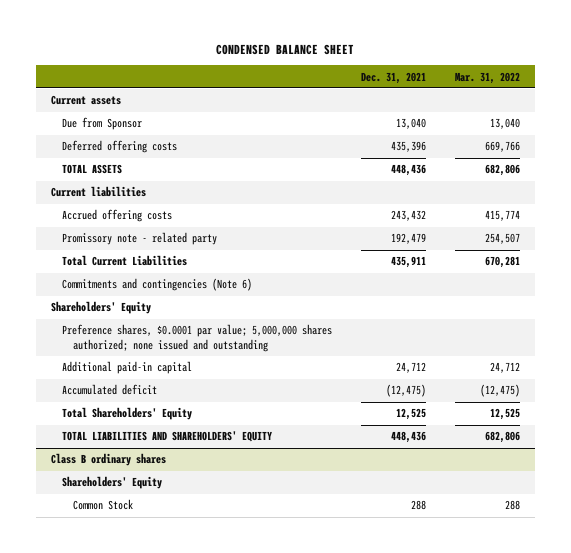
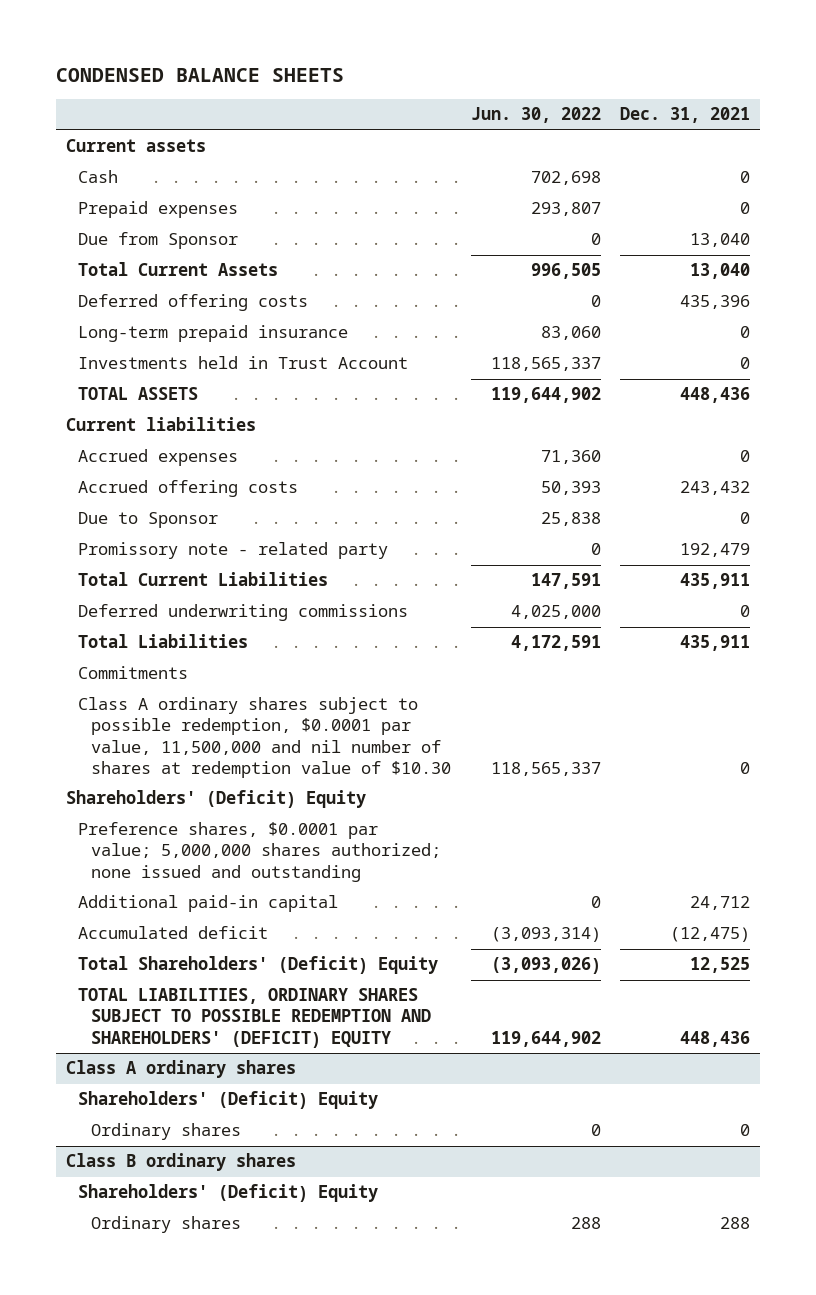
[216,43,355,55] CONDENSED BALANCE SHEET -> [55,68,344,83] CONDENSED BALANCE SHEETS
[455,71,521,84] Mar. 31, 2022 -> none
none -> [470,107,601,124] Jun. 30, 2022
none -> [78,170,119,184] Cash
none -> [78,201,239,219] Prepaid expenses
none -> [78,262,279,277] Total Current Assets
none -> [78,325,349,343] Long-term prepaid insurance
none -> [78,356,409,370] Investments held in Trust Account
none -> [78,449,239,467] Accrued expenses
none -> [78,512,219,529] Due to Sponsor
none -> [78,604,409,622] Deferred underwriting commissions
none -> [78,634,249,649] Total Liabilities
[61,278,252,292] Commitments and contingencies (Note 6) -> [78,666,189,680] Commitments
none -> [78,697,452,778] Class A ordinary shares subject to possible redemption, $0.0001 par value, 11,500,000 and nil number of shares at redemption value of $10.30
[50,301,151,315] Shareholders' Equity -> [65,790,366,809] Shareholders' (Deficit) Equity
[61,407,192,421] Total Shareholders' Equity -> [78,956,439,975] Total Shareholders' (Deficit) Equity
[61,431,272,443] TOTAL LIABILITIES AND SHAREHOLDERS' EQUITY -> [78,988,432,1048] TOTAL LIABILITIES, ORDINARY SHARES SUBJECT TO POSSIBLE REDEMPTION AND SHAREHOLDERS' (DEFICIT) EQUITY
none -> [65,1060,296,1079] Class A ordinary shares
none -> [78,1091,379,1110] Shareholders' (Deficit) Equity
none -> [91,1123,242,1141] Ordinary shares
[61,476,162,490] Shareholders' Equity -> [78,1184,379,1203] Shareholders' (Deficit) Equity
[73,499,134,511] Common Stock -> [91,1216,242,1234] Ordinary shares

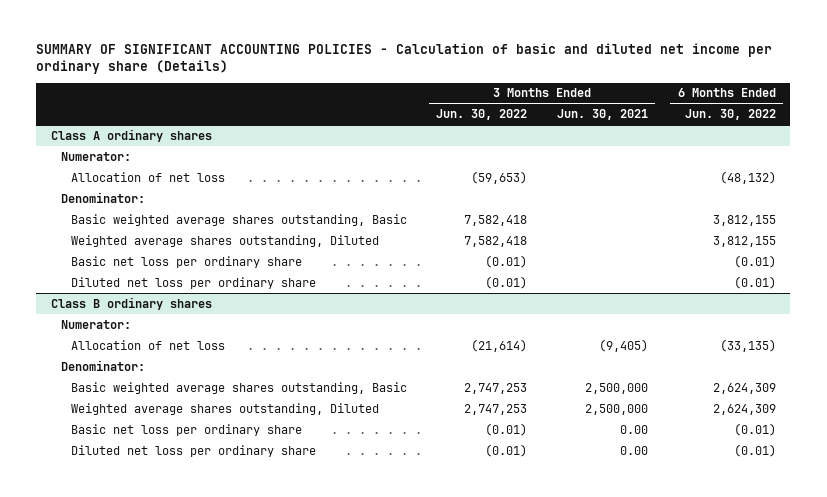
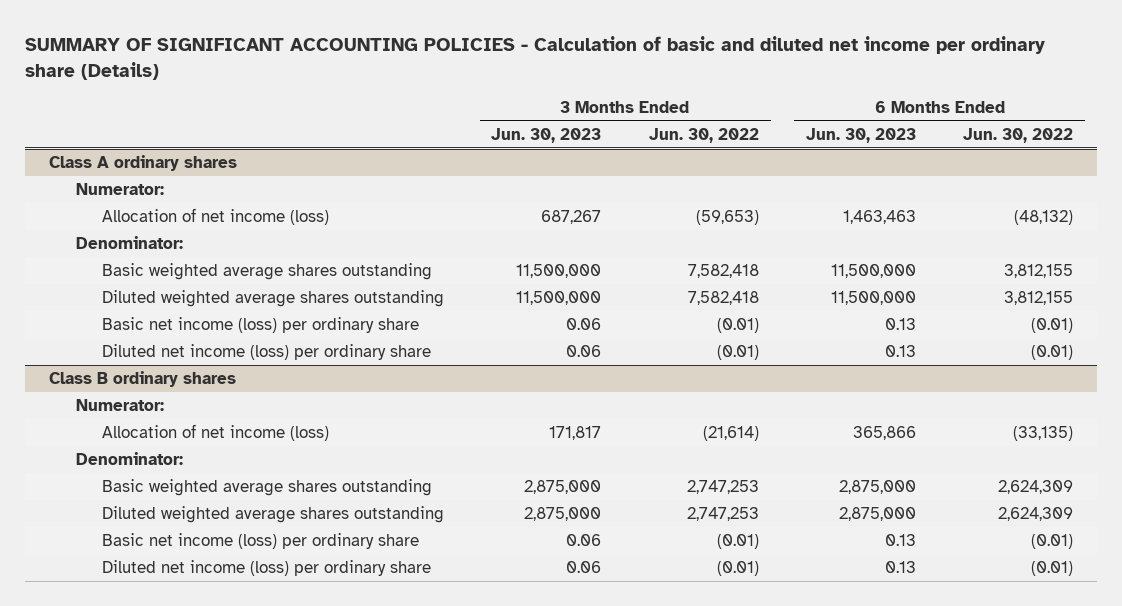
[557,109,649,121] Jun. 30, 2021 -> none
none -> [491,128,602,144] Jun. 30, 2023
none -> [806,128,917,144] Jun. 30, 2023
[70,171,225,182] Allocation of net loss -> [102,208,330,226] Allocation of net income (loss)
[70,213,407,226] Basic weighted average shares outstanding, Basic -> [102,263,433,281] Basic weighted average shares outstanding
[70,234,379,247] Weighted average shares outstanding, Diluted -> [102,290,445,308] Diluted weighted average shares outstanding
[70,255,302,268] Basic net loss per ordinary share -> [102,317,420,334] Basic net income (loss) per ordinary share
[70,276,316,289] Diluted net loss per ordinary share -> [102,344,432,361] Diluted net income (loss) per ordinary share
[70,339,225,350] Allocation of net loss -> [102,424,330,442] Allocation of net income (loss)
[70,381,407,394] Basic weighted average shares outstanding, Basic -> [102,479,433,497] Basic weighted average shares outstanding
[70,402,379,415] Weighted average shares outstanding, Diluted -> [102,506,445,524] Diluted weighted average shares outstanding
[70,423,302,436] Basic net loss per ordinary share -> [102,533,420,550] Basic net income (loss) per ordinary share
[70,444,316,457] Diluted net loss per ordinary share -> [102,560,432,577] Diluted net income (loss) per ordinary share

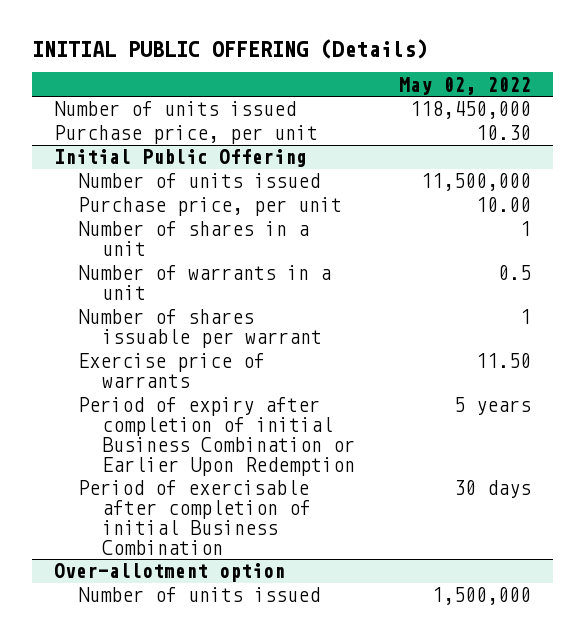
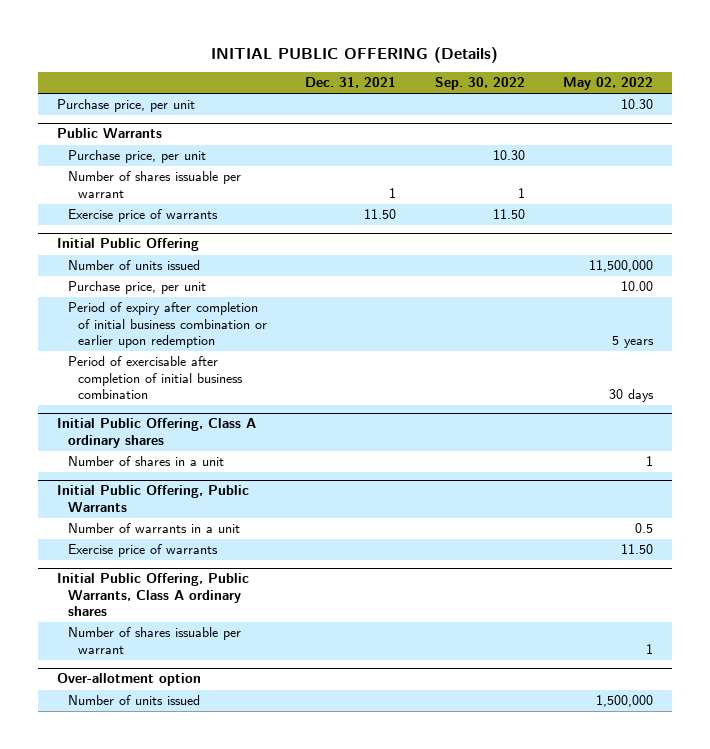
none -> [305,77,397,89] Dec. 31, 2021
none -> [434,77,525,91] Sep. 30, 2022
[53,101,296,117] Number of units issued -> none
none -> [57,128,163,139] Public Warrants
none -> [67,150,206,164] Purchase price, per unit
none -> [67,171,241,198] Number of shares issuable per warrant
none -> [67,209,218,223] Exercise price of warrants
none -> [67,302,267,348] Period of expiry after completion of initial business combination or earlier upon redemption
none -> [67,356,243,399] Period of exercisable after completion of initial business combination
none -> [57,418,257,448] Initial Public Offering, Class A ordinary shares
none -> [57,485,250,512] Initial Public Offering, Public Warrants
[77,309,322,349] Number of shares issuable per warrant -> none
[77,397,355,476] Period of expiry after completion of initial Business Combination or Earlier Upon Redemption -> none
[77,480,311,555] Period of exercisable after completion of initial Business Combination -> none
none -> [57,573,250,617] Initial Public Offering, Public Warrants, Class A ordinary shares
none -> [67,627,241,654] Number of shares issuable per warrant

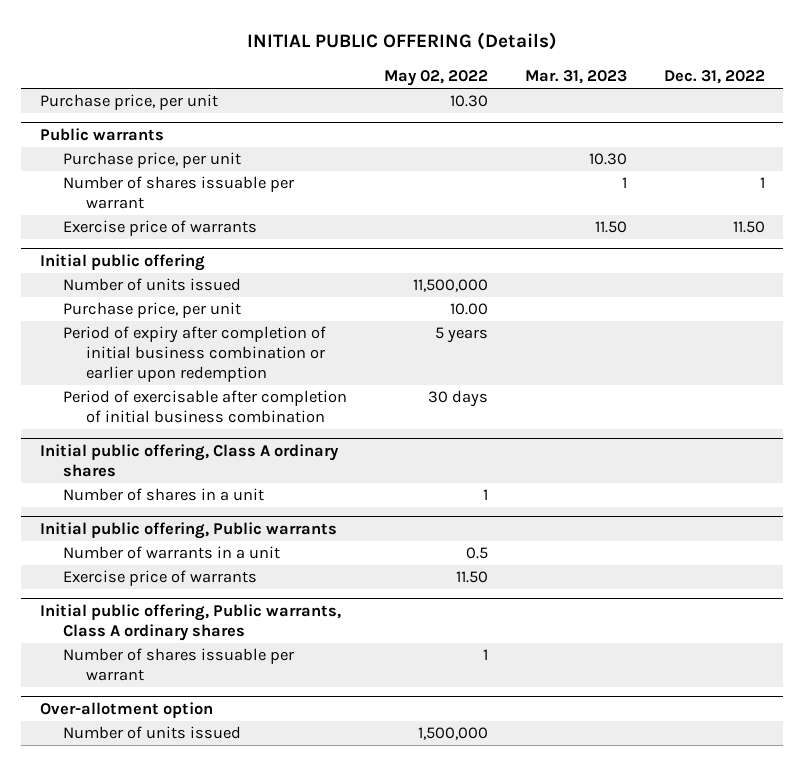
[305,77,397,89] Dec. 31, 2021 -> none
[434,77,525,91] Sep. 30, 2022 -> none
none -> [524,70,627,85] Mar. 31, 2023
none -> [663,70,765,85] Dec. 31, 2022
[57,128,163,139] Public Warrants -> [39,128,164,142] Public warrants
[57,238,200,252] Initial Public Offering -> [39,254,205,272] Initial public offering
[57,418,257,448] Initial Public Offering, Class A ordinary shares -> [39,444,339,478] Initial public offering, Class A ordinary shares
[57,485,250,512] Initial Public Offering, Public Warrants -> [39,522,337,540] Initial public offering, Public warrants
[57,573,250,617] Initial Public Offering, Public Warrants, Class A ordinary shares -> [39,604,341,642] Initial public offering, Public warrants, Class A ordinary shares

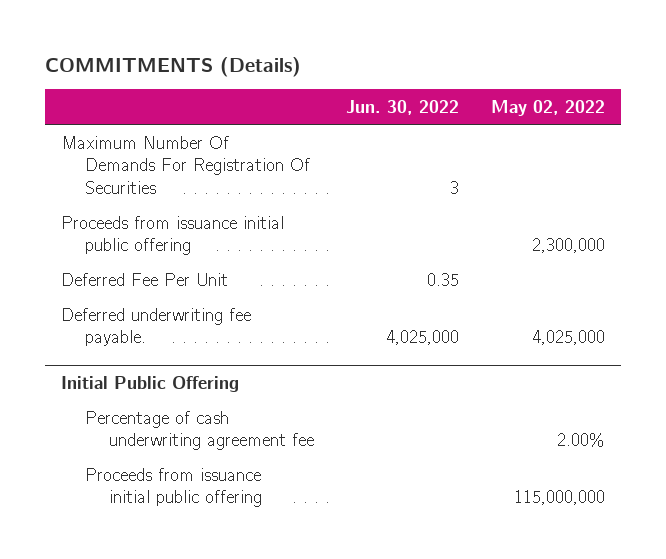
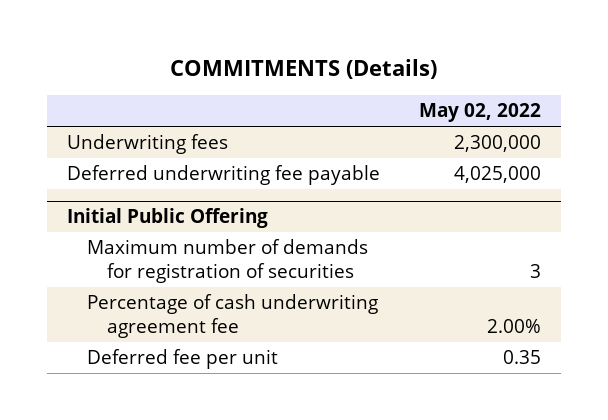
[346,99,460,115] Jun. 30, 2022 -> none
[60,135,311,194] Maximum Number Of Demands For Registration Of Securities -> none
[60,215,284,256] Proceeds from issuance initial public offering -> none
[60,272,228,286] Deferred Fee Per Unit -> none
none -> [66,134,228,155] Underwriting fees
[60,307,251,347] Deferred underwriting fee payable. -> [66,165,380,186] Deferred underwriting fee payable
none -> [86,239,368,284] Maximum number of demands for registration of securities
[85,467,263,508] Proceeds from issuance initial public offering -> none
none -> [86,349,278,370] Deferred fee per unit

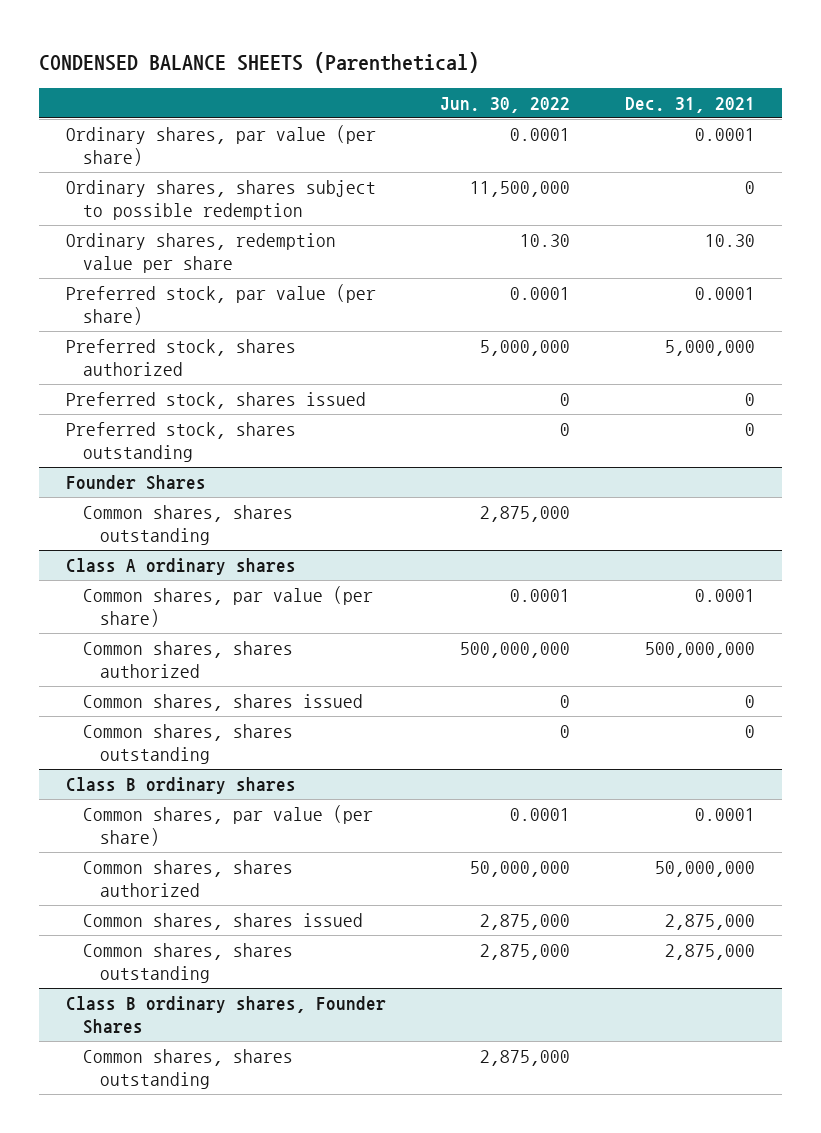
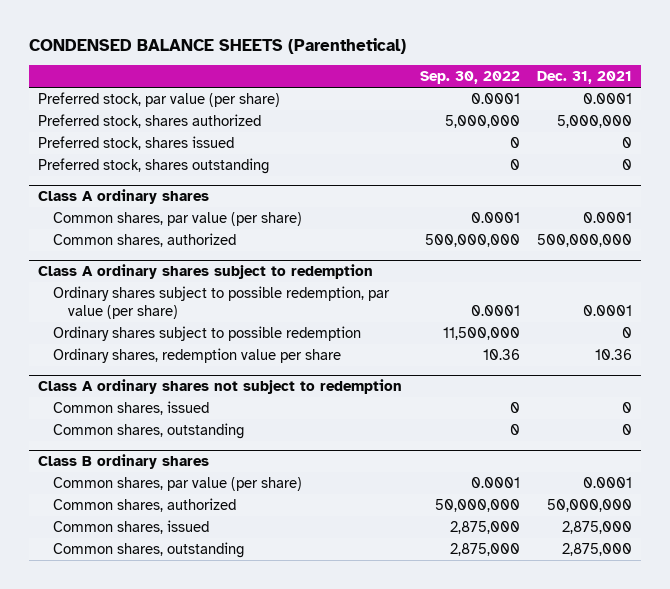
[440,96,571,113] Jun. 30, 2022 -> none
none -> [419,71,520,85] Sep. 30, 2022
[66,125,377,166] Ordinary shares, par value (per share) -> none
[66,180,377,220] Ordinary shares, shares subject to possible redemption -> none
[66,233,337,273] Ordinary shares, redemption value per share -> none
[66,475,207,491] Founder Shares -> none
[83,505,294,545] Common shares, shares outstanding -> none
[83,641,294,678] Common shares, shares authorized -> [53,232,237,247] Common shares, authorized
none -> [37,263,373,279] Class A ordinary shares subject to redemption
none -> [53,285,391,319] Ordinary shares subject to possible redemption, par value (per share)
none -> [53,325,362,341] Ordinary shares subject to possible redemption
none -> [53,347,342,363] Ordinary shares, redemption value per share
none -> [37,378,402,394] Class A ordinary shares not subject to redemption
[83,694,364,712] Common shares, shares issued -> [53,400,210,415] Common shares, issued
[83,724,294,764] Common shares, shares outstanding -> [53,422,245,439] Common shares, outstanding
[66,996,387,1034] Class B ordinary shares, Founder Shares -> none
[83,1049,294,1089] Common shares, shares outstanding -> none
[83,860,294,897] Common shares, shares authorized -> [53,497,237,512] Common shares, authorized
[83,913,364,931] Common shares, shares issued -> [53,519,210,534] Common shares, issued
[83,943,294,983] Common shares, shares outstanding -> [53,541,245,558] Common shares, outstanding

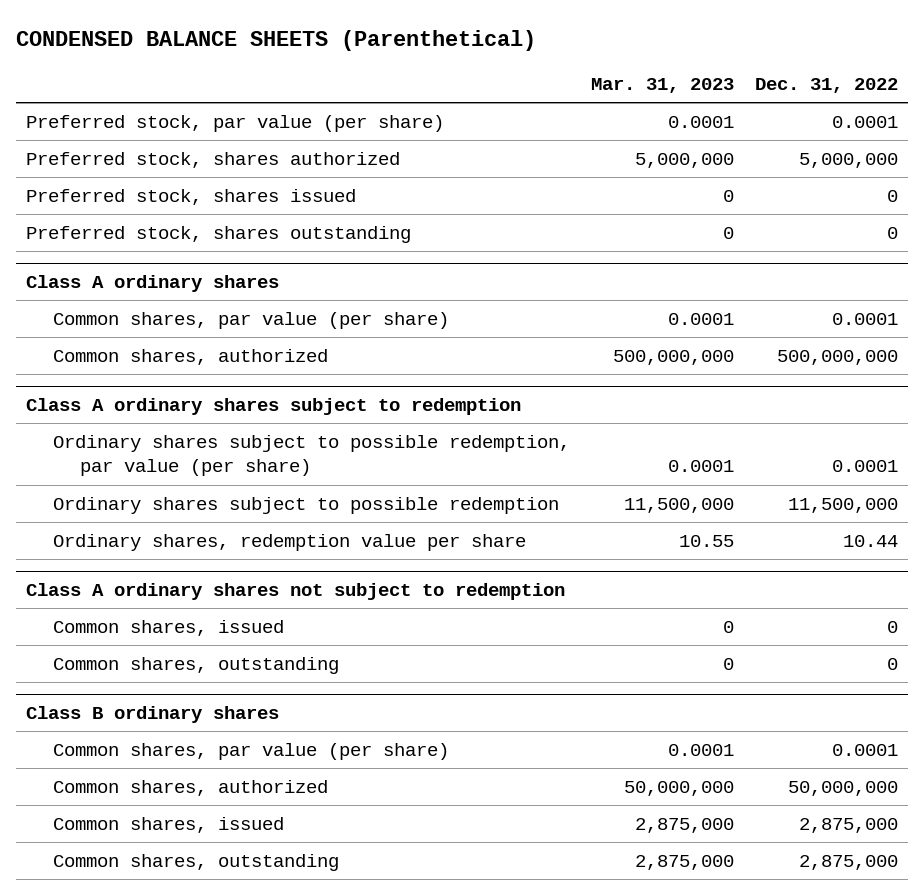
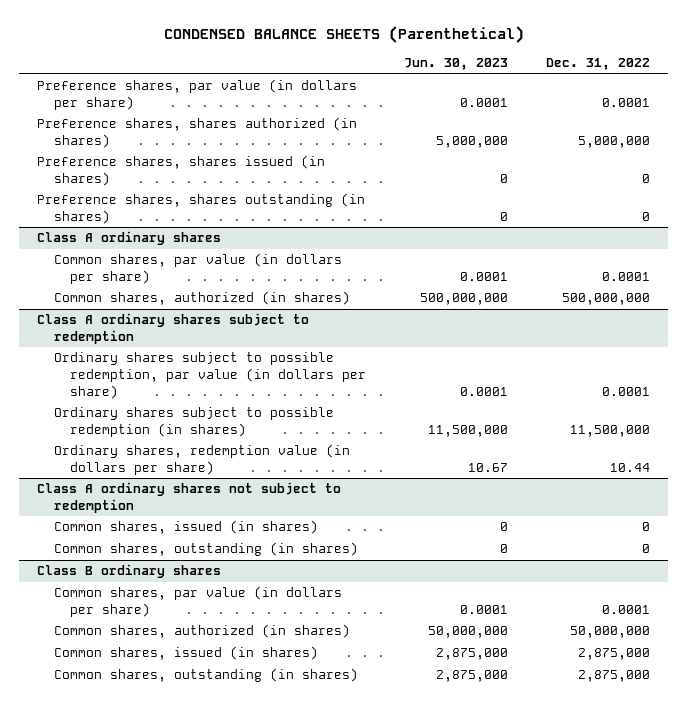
[590,78,734,94] Mar. 31, 2023 -> none
none -> [403,58,508,71] Jun. 30, 2023
[26,114,445,132] Preferred stock, par value (per share) -> [37,79,358,111] Preference shares, par value (in dollars per share)
[26,151,401,168] Preferred stock, shares authorized -> [37,117,358,149] Preference shares, shares authorized (in shares)
[26,188,357,205] Preferred stock, shares issued -> [37,155,326,187] Preference shares, shares issued (in shares)
[26,225,412,243] Preferred stock, shares outstanding -> [37,193,366,225] Preference shares, shares outstanding (in shares)
[53,311,450,329] Common shares, par value (per share) -> [53,253,342,285] Common shares, par value (in dollars per share)
[53,348,329,365] Common shares, authorized -> [53,291,350,306] Common shares, authorized (in shares)
[53,434,571,477] Ordinary shares subject to possible redemption, par value (per share) -> [53,352,367,399] Ordinary shares subject to possible redemption, par value (in dollars per share)
[53,496,560,514] Ordinary shares subject to possible redemption -> [53,407,334,438] Ordinary shares subject to possible redemption (in shares)
[53,533,527,551] Ordinary shares, redemption value per share -> [53,444,350,476] Ordinary shares, redemption value (in dollars per share)
[53,619,285,636] Common shares, issued -> [53,520,318,535] Common shares, issued (in shares)
[53,656,340,674] Common shares, outstanding -> [53,542,358,557] Common shares, outstanding (in shares)
[53,742,450,760] Common shares, par value (per share) -> [53,586,342,618] Common shares, par value (in dollars per share)
[53,779,329,796] Common shares, authorized -> [53,624,350,639] Common shares, authorized (in shares)
[53,816,285,833] Common shares, issued -> [53,646,318,661] Common shares, issued (in shares)
[53,853,340,871] Common shares, outstanding -> [53,668,358,683] Common shares, outstanding (in shares)

